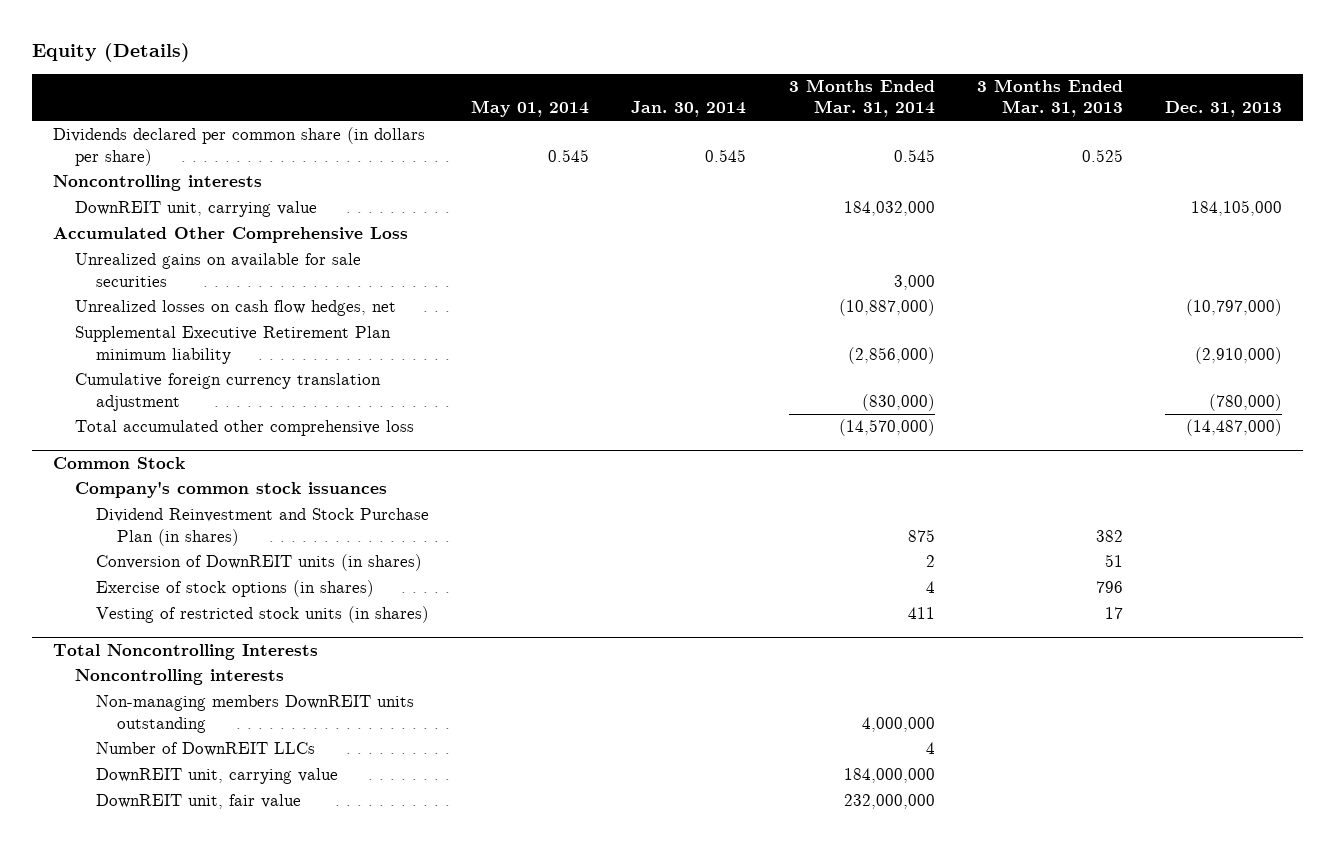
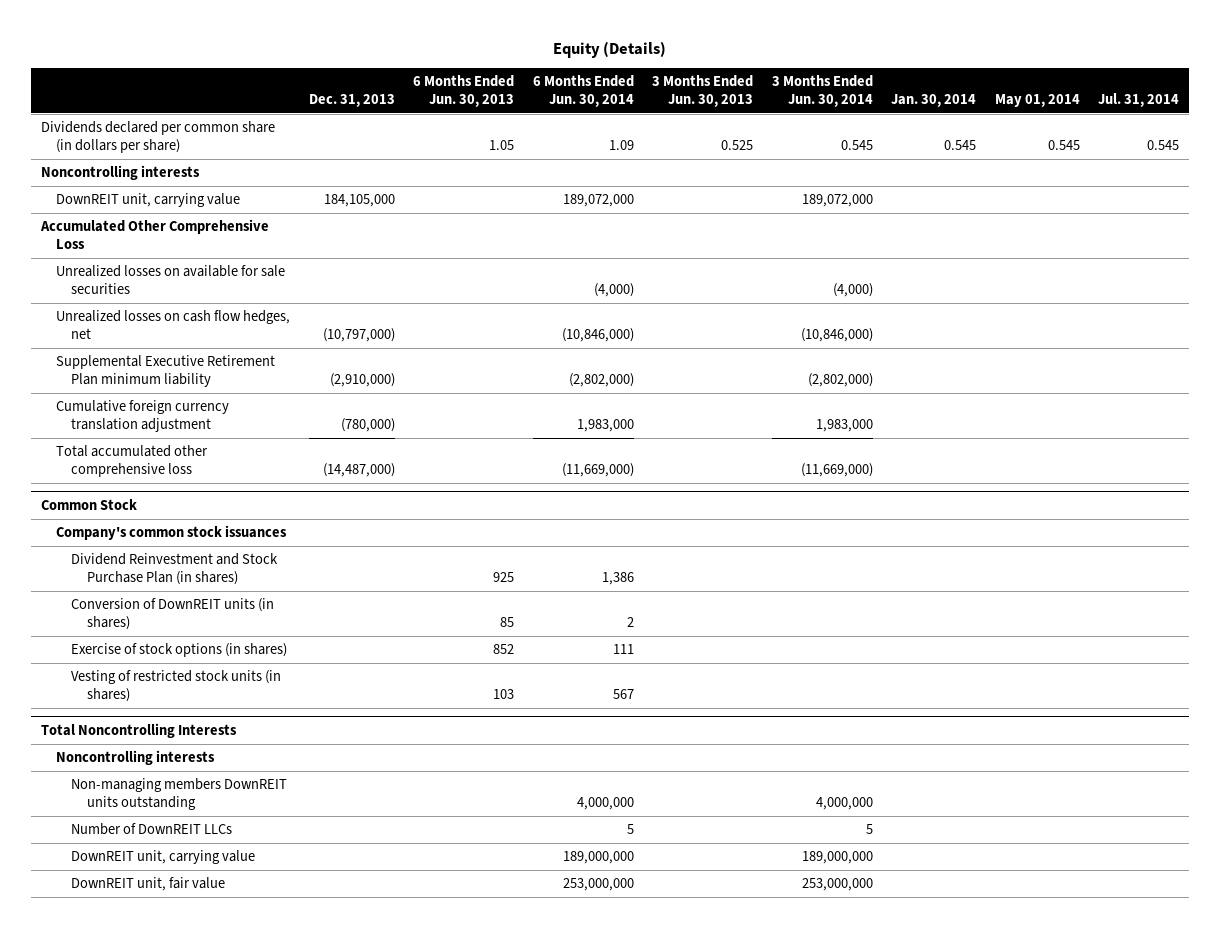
[788,79,935,118] 3 Months Ended Mar. 31, 2014 -> none
[976,79,1123,118] 3 Months Ended Mar. 31, 2013 -> none
none -> [413,75,515,108] 6 Months Ended Jun. 30, 2013
none -> [532,75,634,108] 6 Months Ended Jun. 30, 2014
none -> [652,75,754,108] 3 Months Ended Jun. 30, 2013
none -> [771,75,873,108] 3 Months Ended Jun. 30, 2014
none -> [1098,93,1180,108] Jul. 31, 2014
[74,253,361,287] Unrealized gains on available for sale securities -> [55,265,285,295] Unrealized losses on available for sale securities

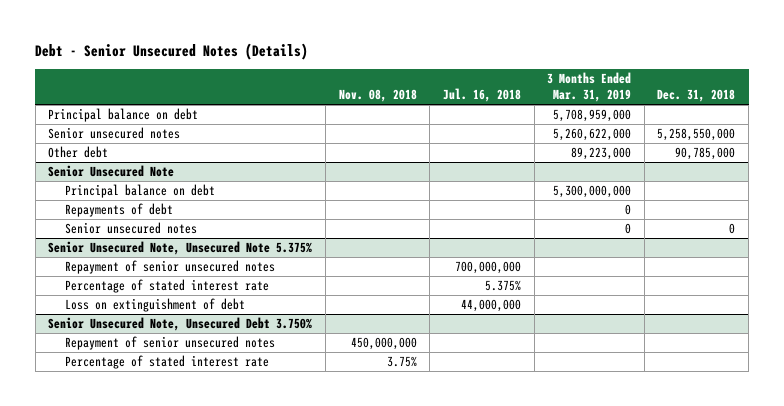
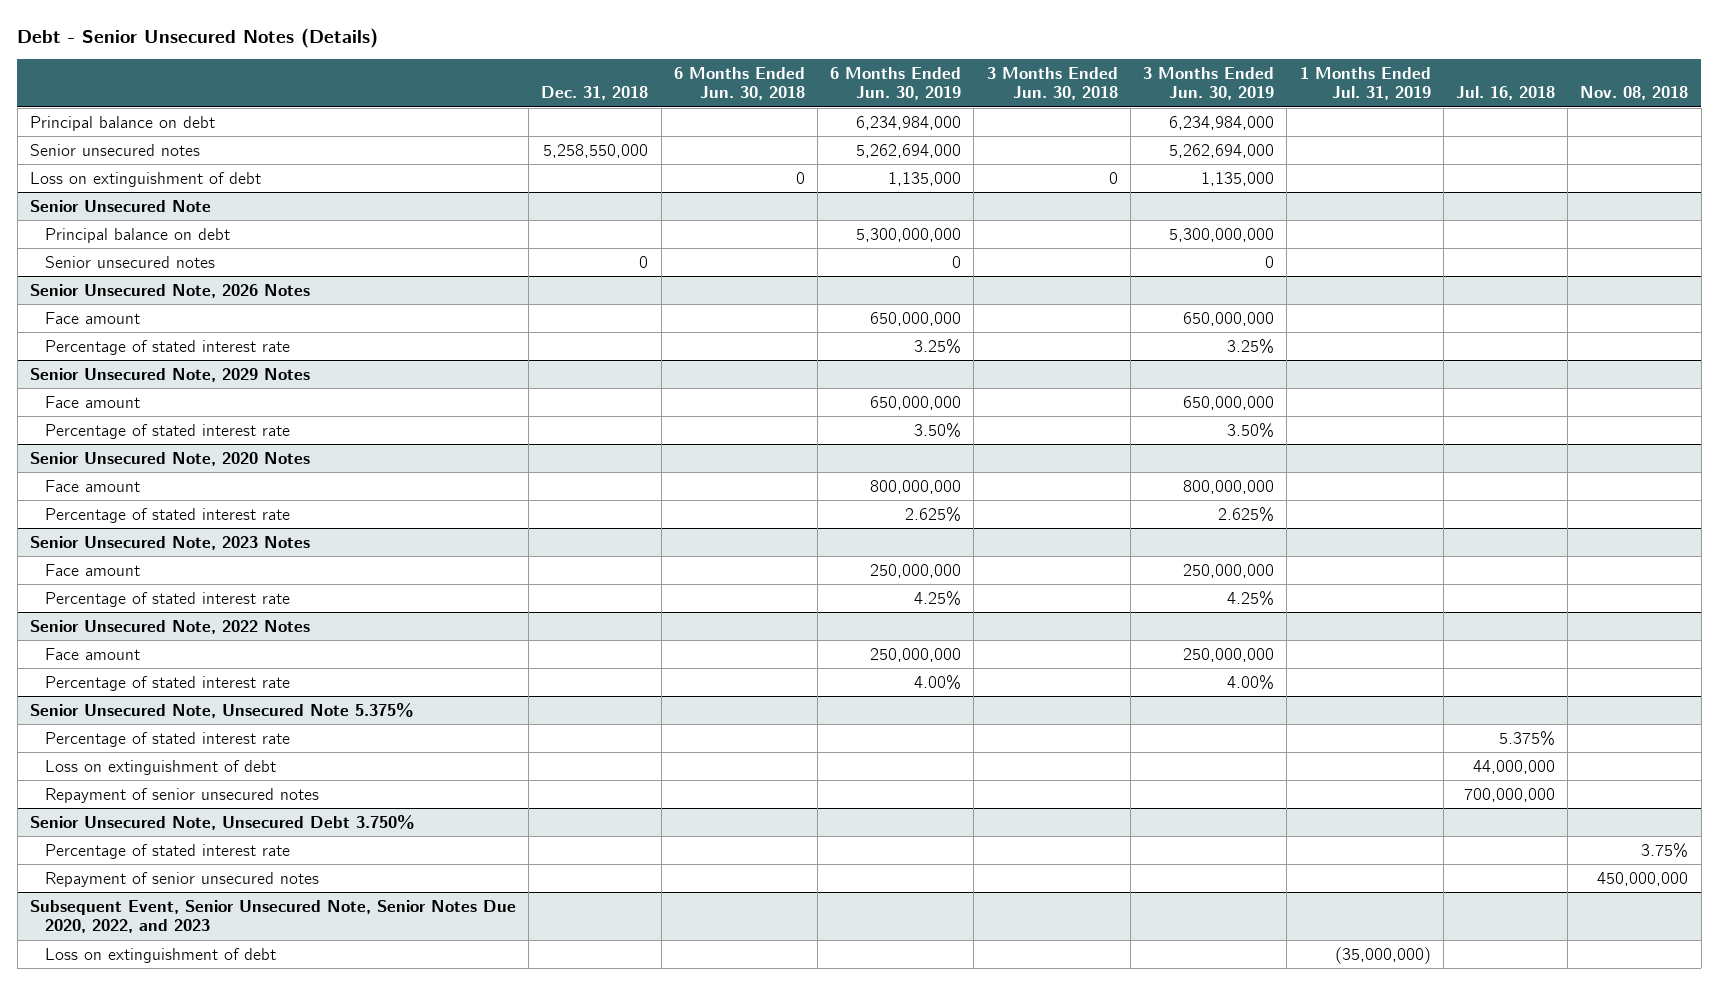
[547,72,632,103] 3 Months Ended Mar. 31, 2019 -> none
none -> [673,66,805,101] 6 Months Ended Jun. 30, 2018
none -> [830,66,962,101] 6 Months Ended Jun. 30, 2019
none -> [986,66,1118,101] 3 Months Ended Jun. 30, 2018
none -> [1143,66,1275,101] 3 Months Ended Jun. 30, 2019
none -> [1299,66,1431,101] 1 Months Ended Jul. 31, 2019
[48,146,109,159] Other debt -> none
none -> [29,171,261,187] Loss on extinguishment of debt
[65,203,174,218] Repayments of debt -> none
none -> [29,283,310,298] Senior Unsecured Note, 2026 Notes
none -> [44,311,140,324] Face amount
none -> [44,339,290,355] Percentage of stated interest rate
none -> [29,367,310,382] Senior Unsecured Note, 2029 Notes
none -> [44,395,140,408] Face amount
none -> [44,423,290,439] Percentage of stated interest rate
none -> [29,451,310,466] Senior Unsecured Note, 2020 Notes
none -> [44,479,140,492] Face amount
none -> [44,507,290,523] Percentage of stated interest rate
none -> [29,535,310,550] Senior Unsecured Note, 2023 Notes
none -> [44,563,140,576] Face amount
none -> [44,591,290,607] Percentage of stated interest rate
none -> [29,619,310,634] Senior Unsecured Note, 2022 Notes
none -> [44,647,140,660] Face amount
none -> [44,675,290,691] Percentage of stated interest rate
[65,260,276,275] Repayment of senior unsecured notes -> [44,787,319,803] Repayment of senior unsecured notes
[65,336,276,351] Repayment of senior unsecured notes -> [44,871,319,887] Repayment of senior unsecured notes
none -> [29,899,516,934] Subsequent Event, Senior Unsecured Note, Senior Notes Due 2020, 2022, and 2023
none -> [44,947,276,963] Loss on extinguishment of debt

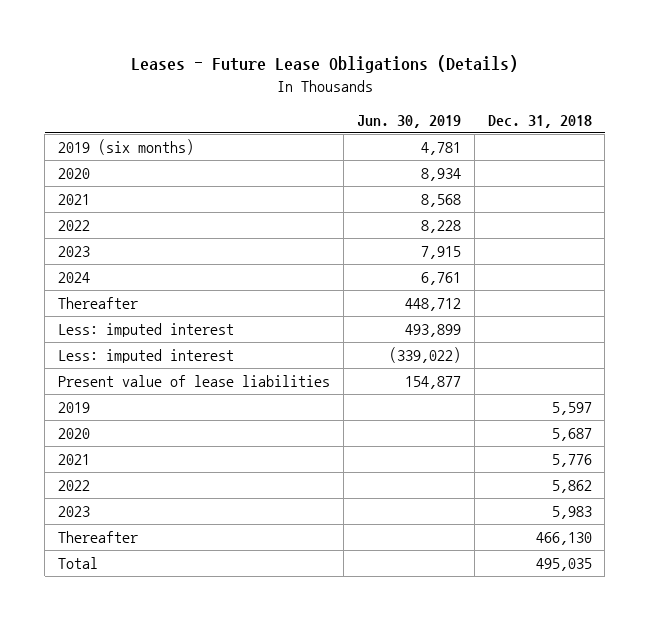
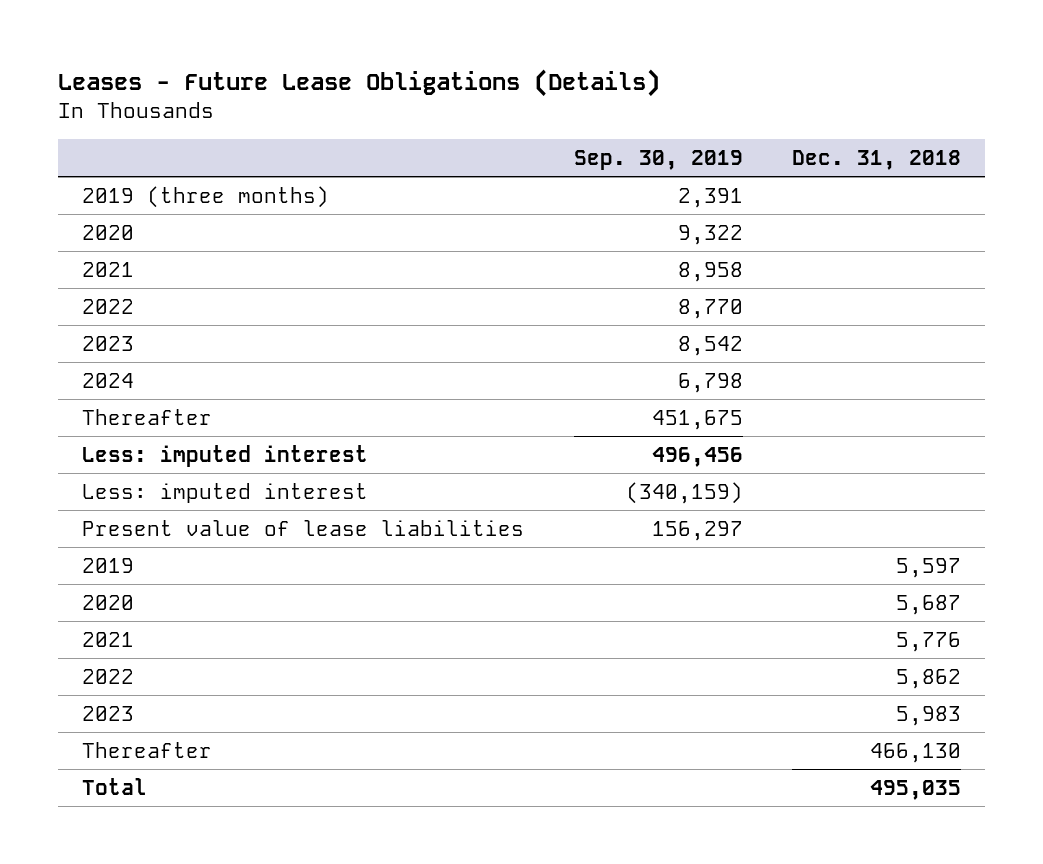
[356,114,461,128] Jun. 30, 2019 -> none
none -> [573,150,743,171] Sep. 30, 2019
[58,139,195,156] 2019 (six months) -> [82,185,330,208] 2019 (three months)

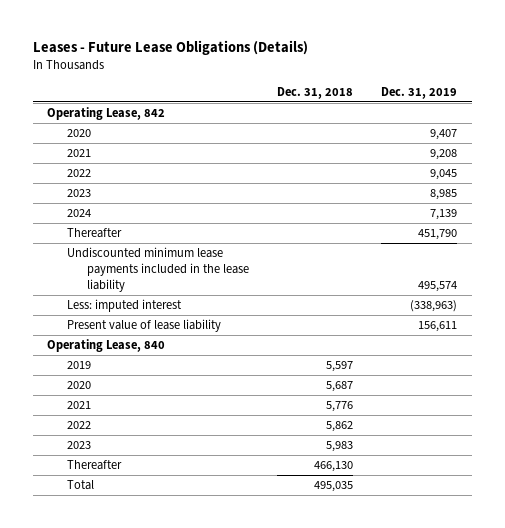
[573,150,743,171] Sep. 30, 2019 -> none
none -> [381,86,458,99] Dec. 31, 2019
[82,185,330,208] 2019 (three months) -> none
none -> [47,107,166,121] Operating Lease, 842
[82,444,369,467] Less: imputed interest -> [67,247,249,292] Undiscounted minimum lease payments included in the lease liability
[82,519,525,536] Present value of lease liabilities -> [67,319,222,333] Present value of lease liability
none -> [47,339,166,353] Operating Lease, 840

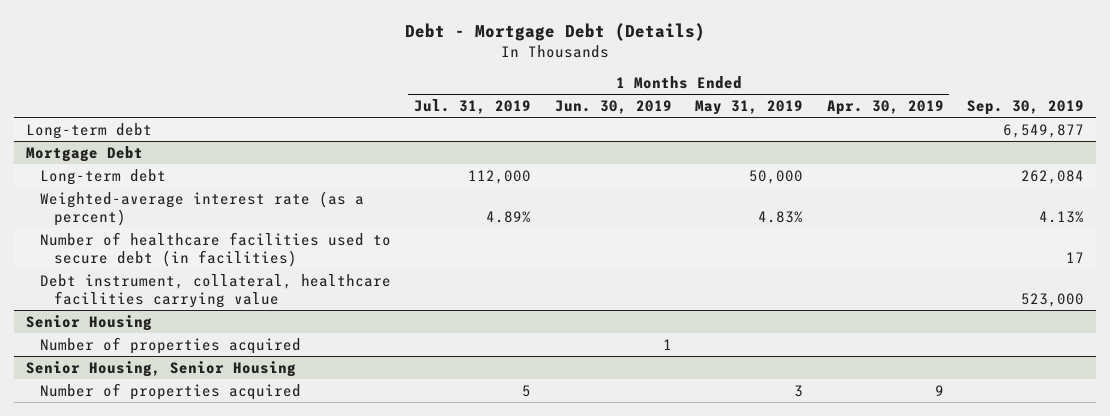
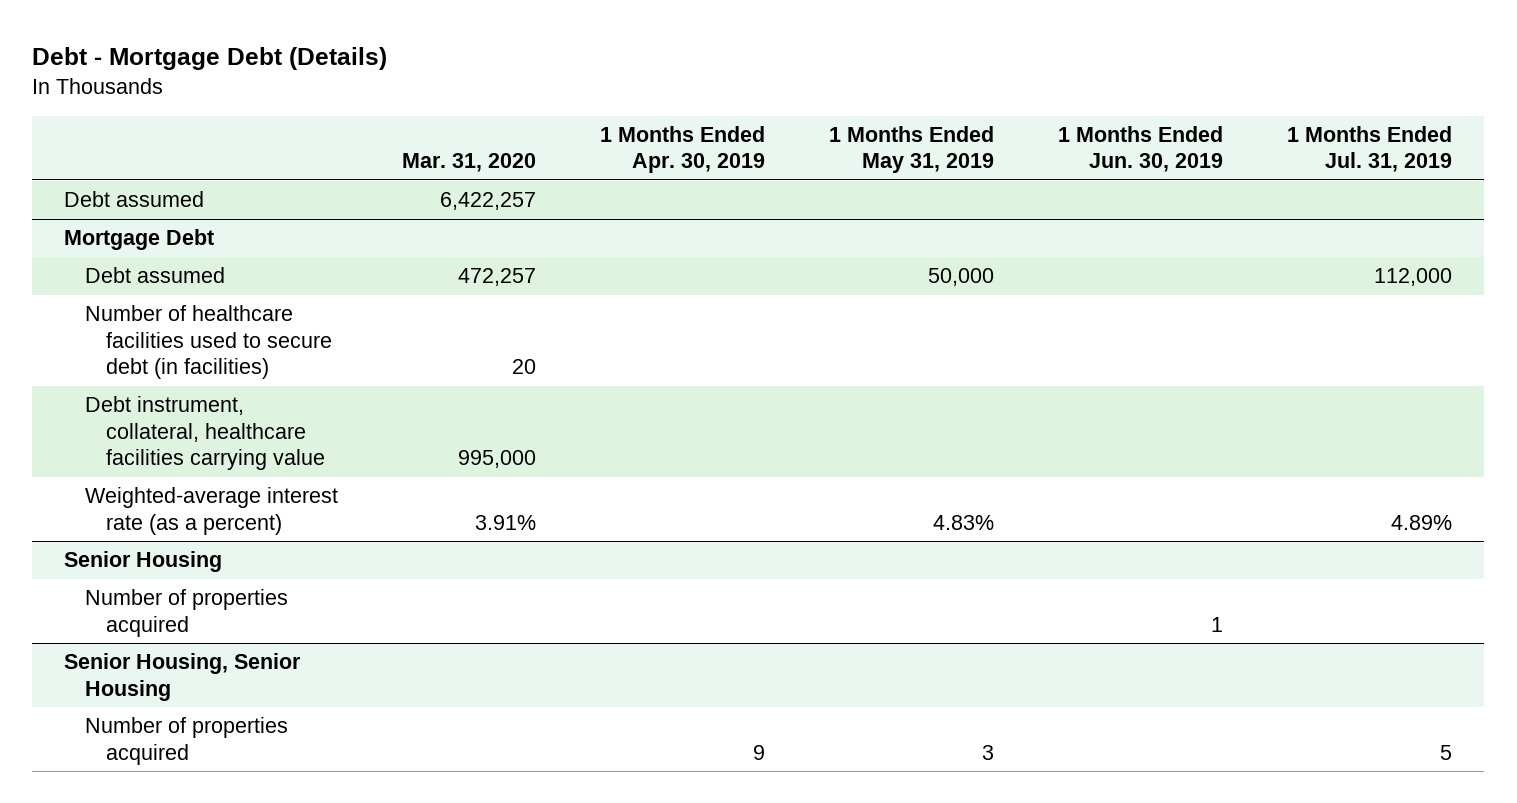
[967,99,1085,115] Sep. 30, 2019 -> none
none -> [402,153,537,173] Mar. 31, 2020
[25,122,152,139] Long-term debt -> [64,191,205,208] Debt assumed
[39,168,166,185] Long-term debt -> [85,267,226,284] Debt assumed
[39,190,364,226] Weighted-average interest rate (as a percent) -> [85,487,339,535] Weighted-average interest rate (as a percent)

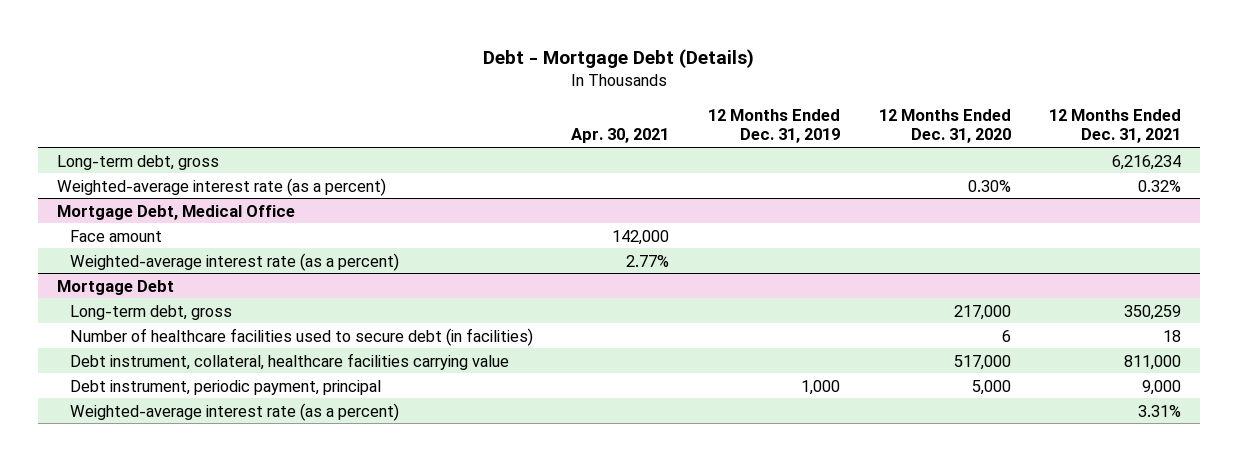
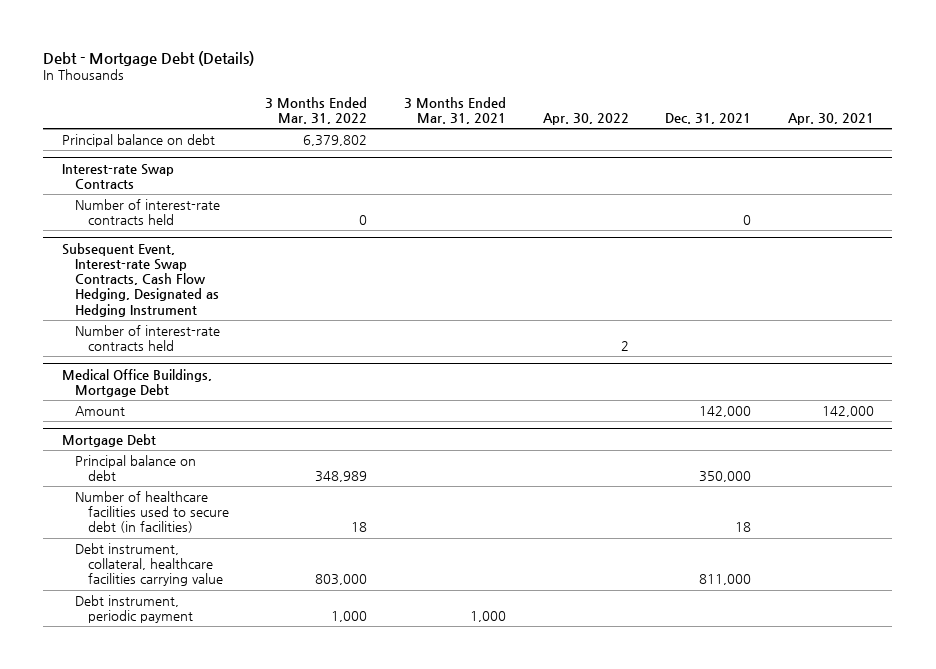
[707,109,840,144] 12 Months Ended Dec. 31, 2019 -> none
[878,109,1011,144] 12 Months Ended Dec. 31, 2020 -> none
[1049,109,1182,144] 12 Months Ended Dec. 31, 2021 -> none
none -> [265,96,368,125] 3 Months Ended Mar. 31, 2022
none -> [404,96,507,125] 3 Months Ended Mar. 31, 2021
none -> [542,113,629,126] Apr. 30, 2022
none -> [665,113,752,125] Dec. 31, 2021
[57,177,387,196] Weighted-average interest rate (as a percent) -> none
[69,252,399,271] Weighted-average interest rate (as a percent) -> none
[57,154,220,170] Long-term debt, gross -> [61,133,215,147] Principal balance on debt
none -> [61,163,174,189] Interest-rate Swap Contracts
none -> [74,198,220,226] Number of interest-rate contracts held
none -> [61,242,219,317] Subsequent Event, Interest-rate Swap Contracts, Cash Flow Hedging, Designated as Hedging Instrument
none -> [74,324,220,352] Number of interest-rate contracts held
[57,204,296,220] Mortgage Debt, Medical Office -> [61,368,212,397] Medical Office Buildings, Mortgage Debt
[69,229,162,242] Face amount -> [74,405,125,416] Amount
[69,304,232,320] Long-term debt, gross -> [74,454,196,482] Principal balance on debt
[69,402,399,421] Weighted-average interest rate (as a percent) -> none
[69,379,381,395] Debt instrument, periodic payment, principal -> [74,594,193,624] Debt instrument, periodic payment

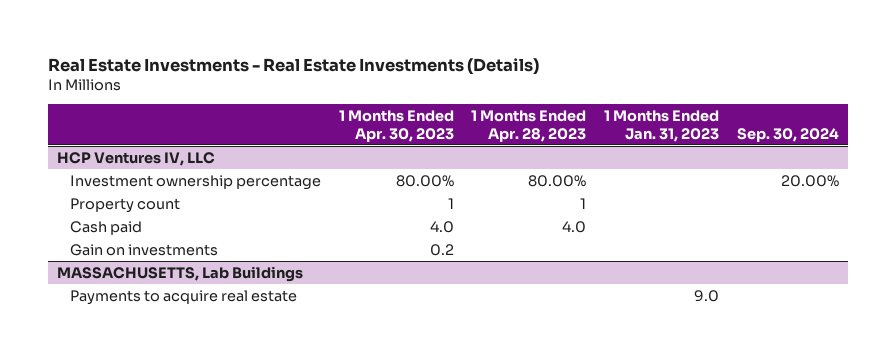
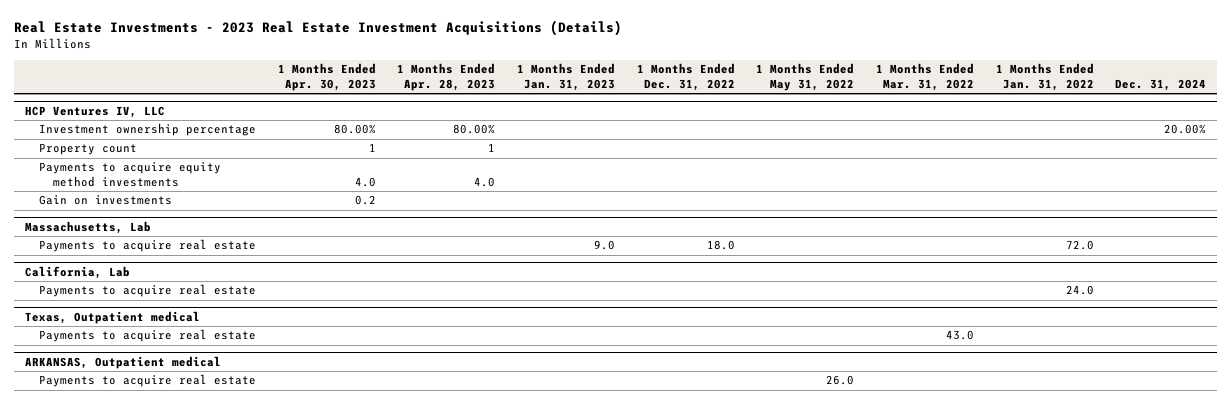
[48,57,540,75] Real Estate Investments - Real Estate Investments (Details) -> [13,20,622,37] Real Estate Investments - 2023 Real Estate Investment Acquisitions (Details)
[737,127,840,142] Sep. 30, 2024 -> none
none -> [636,63,735,91] 1 Months Ended Dec. 31, 2022
none -> [756,63,855,91] 1 Months Ended May 31, 2022
none -> [876,63,975,91] 1 Months Ended Mar. 31, 2022
none -> [995,63,1094,91] 1 Months Ended Jan. 31, 2022
none -> [1115,78,1207,91] Dec. 31, 2024
[69,220,142,235] Cash paid -> [39,162,222,188] Payments to acquire equity method investments
[57,265,304,282] MASSACHUSETTS, Lab Buildings -> [24,220,151,234] Massachusetts, Lab
none -> [24,265,130,279] California, Lab
none -> [39,284,257,298] Payments to acquire real estate
none -> [24,310,200,324] Texas, Outpatient medical
none -> [39,329,257,343] Payments to acquire real estate
none -> [24,355,221,369] ARKANSAS, Outpatient medical
none -> [39,374,257,388] Payments to acquire real estate

